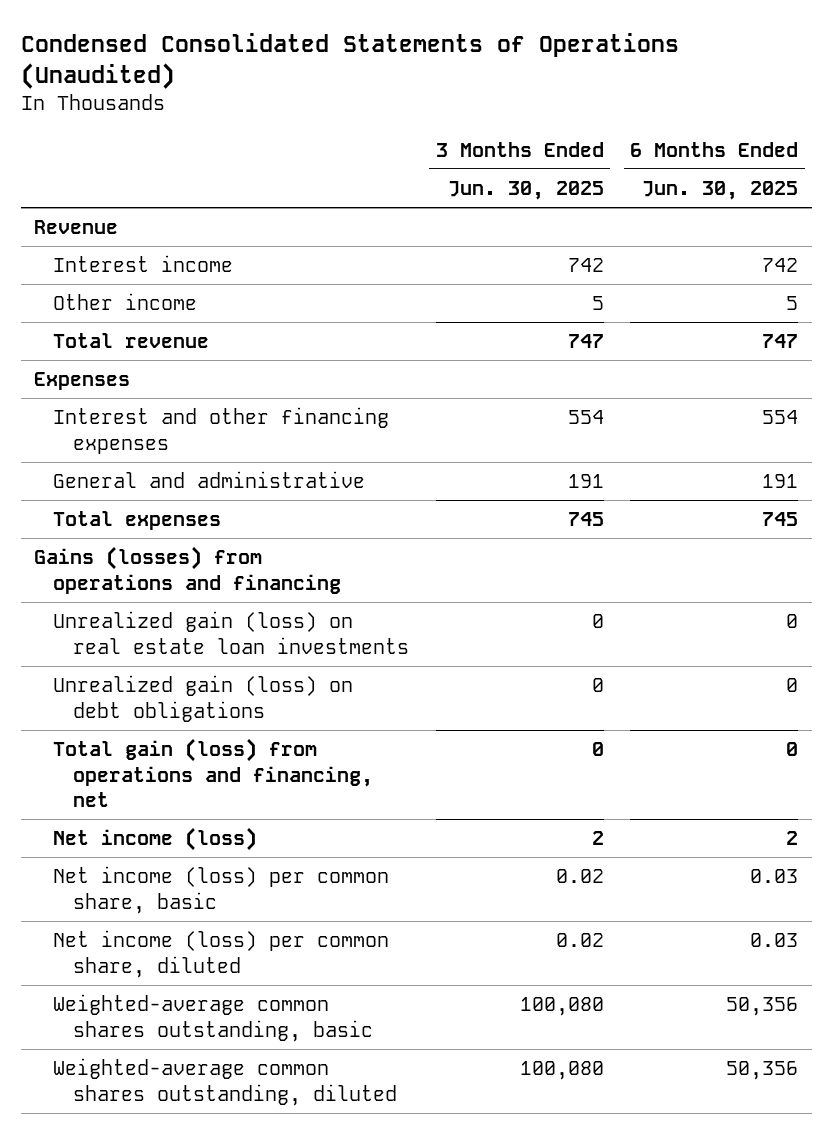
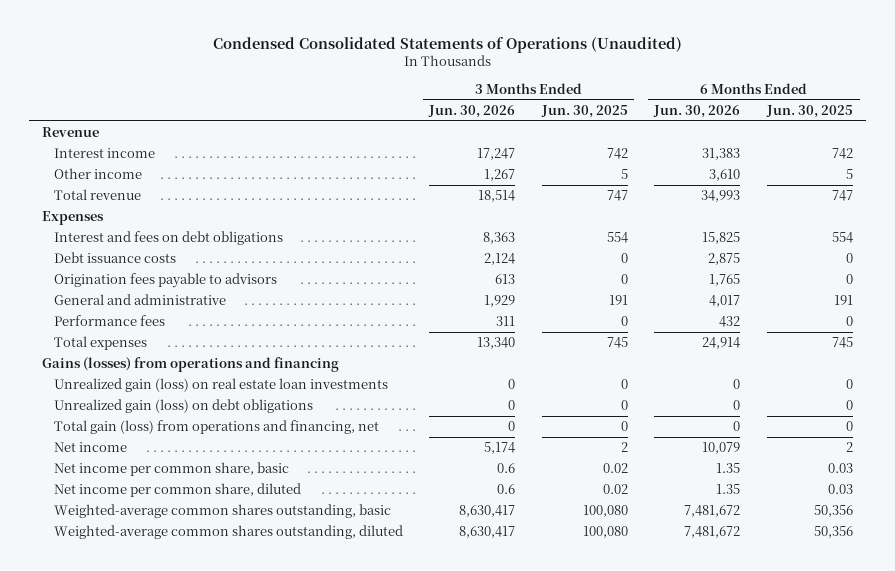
none -> [428,104,516,118] Jun. 30, 2026
none -> [653,104,741,118] Jun. 30, 2026
[53,407,390,454] Interest and other financing expenses -> [53,231,283,246] Interest and fees on debt obligations
none -> [53,252,176,264] Debt issuance costs
none -> [53,273,277,289] Origination fees payable to advisors
none -> [53,315,165,327] Performance fees
[53,827,258,852] Net income (loss) -> [53,442,127,453] Net income
[53,866,390,914] Net income (loss) per common share, basic -> [53,462,289,477] Net income per common share, basic
[53,930,390,978] Net income (loss) per common share, diluted -> [53,483,301,498] Net income per common share, diluted

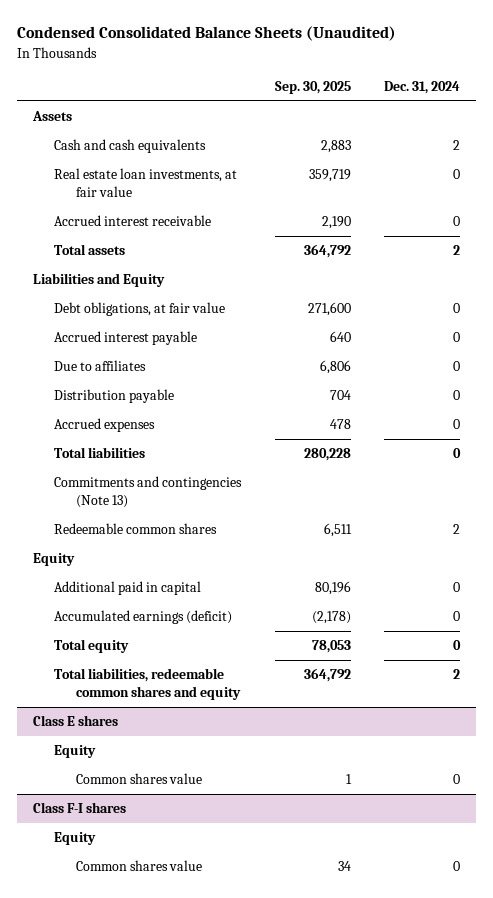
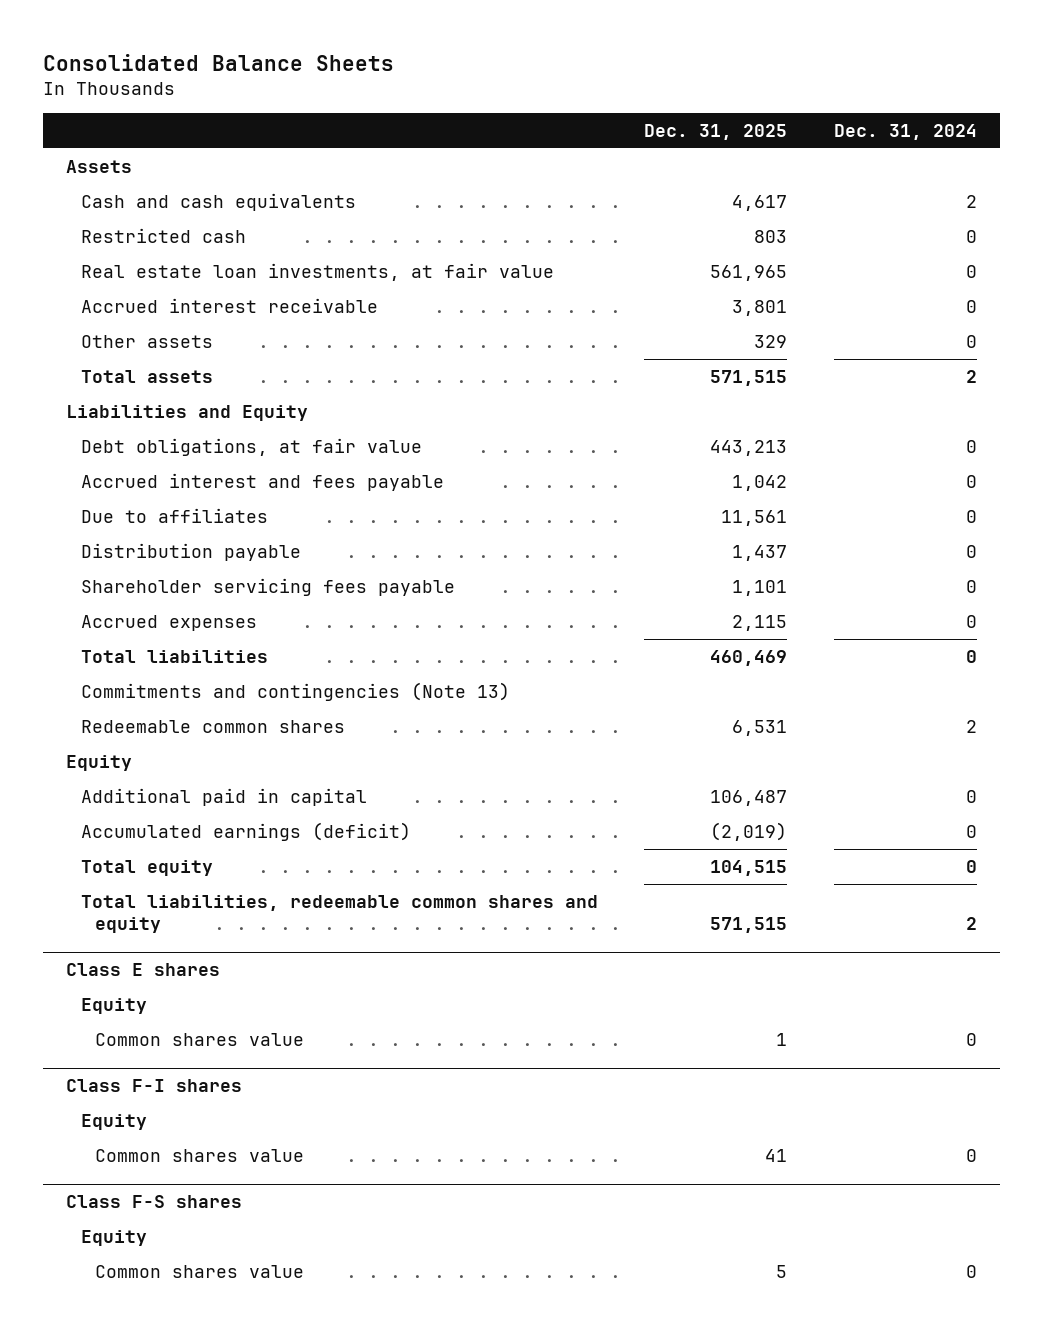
[16,26,396,42] Condensed Consolidated Balance Sheets (Unaudited) -> [42,53,394,71] Consolidated Balance Sheets
[274,80,351,94] Sep. 30, 2025 -> none
none -> [644,123,788,140] Dec. 31, 2025
none -> [80,227,246,243] Restricted cash
none -> [80,334,213,348] Other assets
[54,331,198,346] Accrued interest payable -> [80,472,444,491] Accrued interest and fees payable
none -> [80,577,455,596] Shareholder servicing fees payable
none -> [65,1195,242,1209] Class F-S shares
none -> [80,1229,147,1246] Equity
none -> [95,1264,305,1278] Common shares value

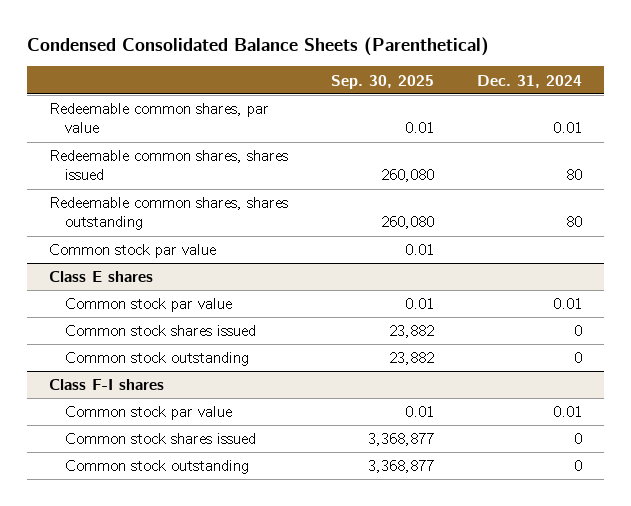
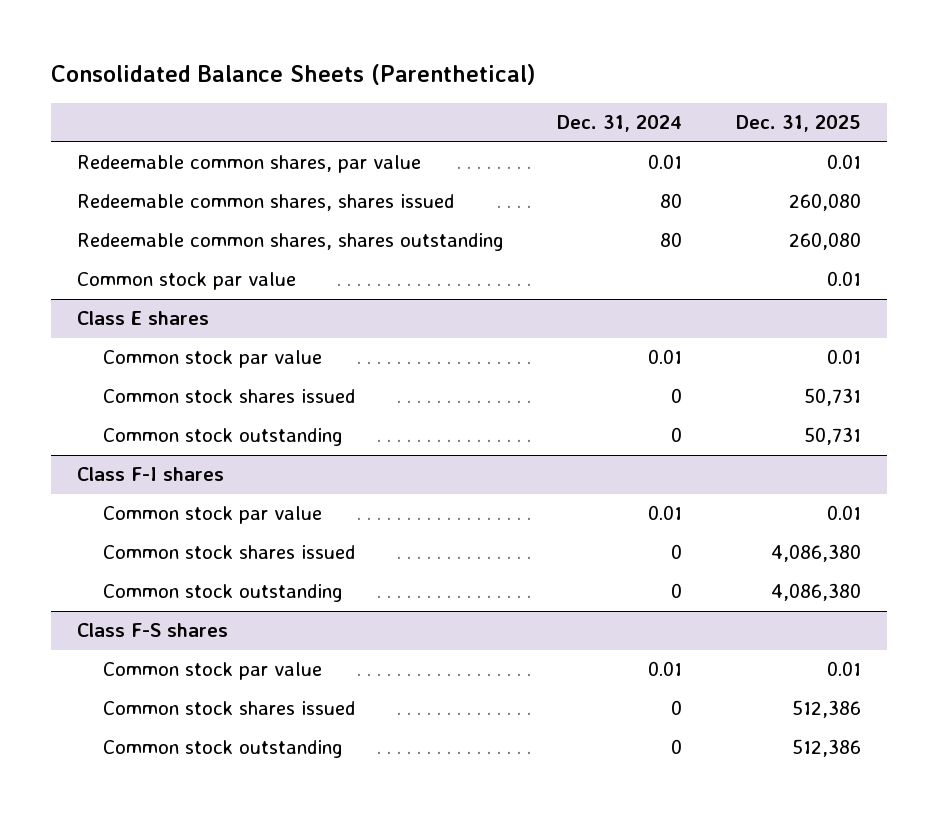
[27,37,490,57] Condensed Consolidated Balance Sheets (Parenthetical) -> [50,64,535,86] Consolidated Balance Sheets (Parenthetical)
[330,74,434,89] Sep. 30, 2025 -> none
none -> [735,115,861,133] Dec. 31, 2025
none -> [77,623,229,638] Class F-S shares
none -> [103,662,323,681] Common stock par value
none -> [103,701,356,716] Common stock shares issued
none -> [103,740,344,759] Common stock outstanding

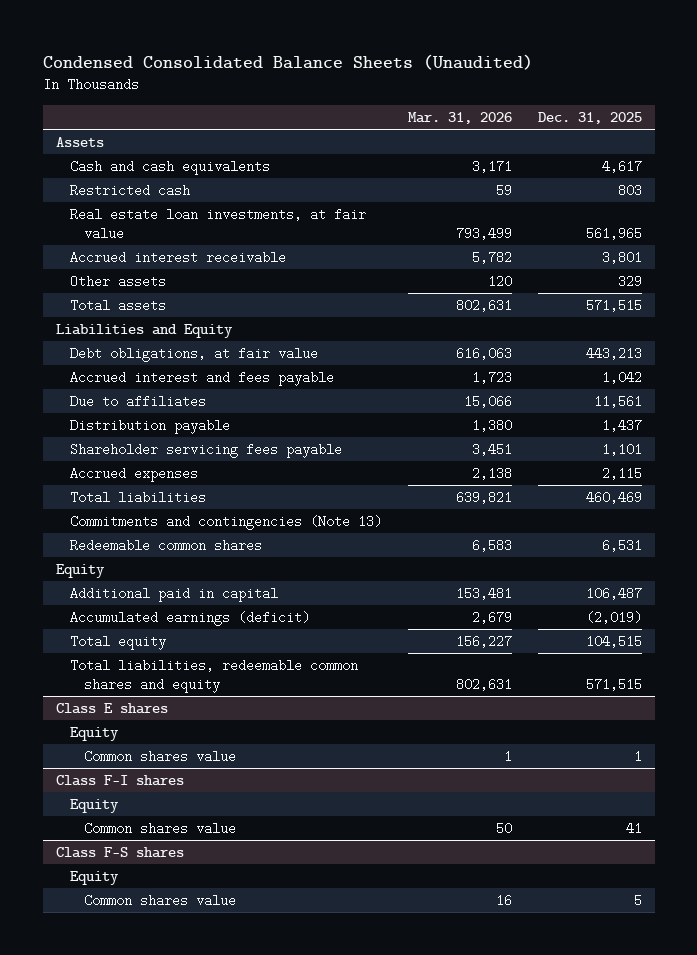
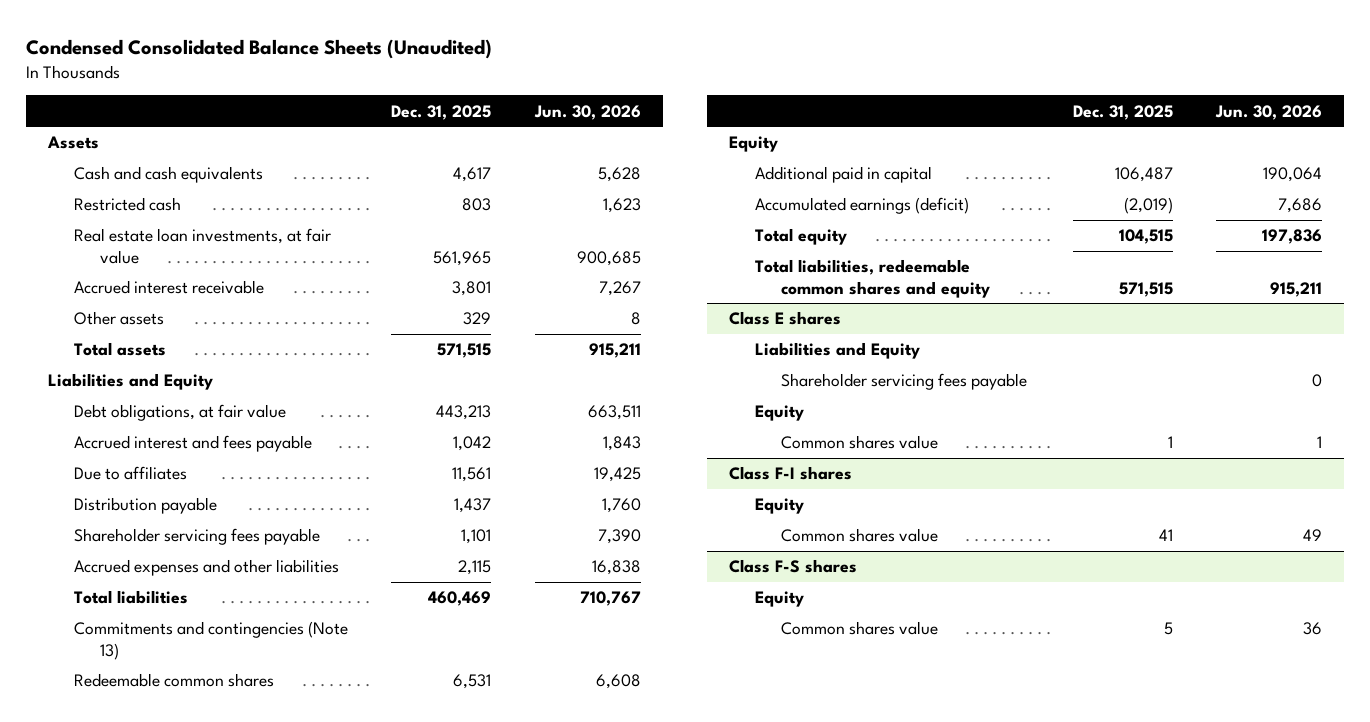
[407,112,512,125] Mar. 31, 2026 -> none
none -> [534,104,642,120] Jun. 30, 2026
[69,466,198,482] Accrued expenses -> [73,559,339,577] Accrued expenses and other liabilities
none -> [754,342,920,360] Liabilities and Equity
none -> [780,373,1027,391] Shareholder servicing fees payable

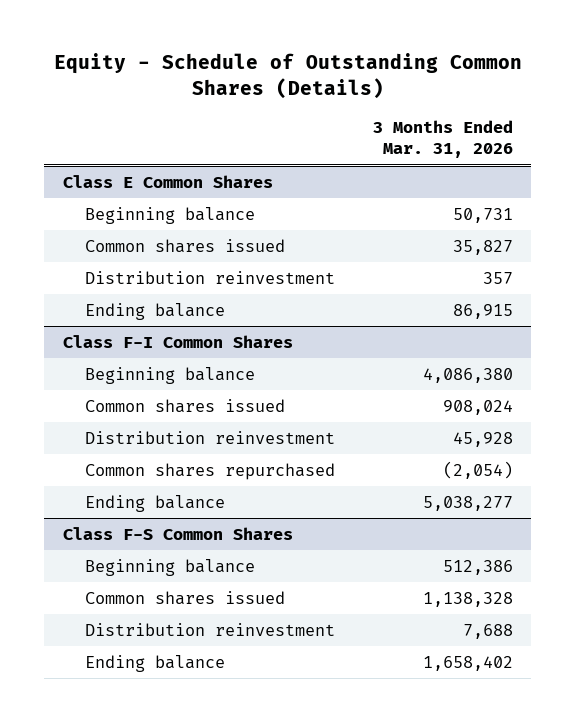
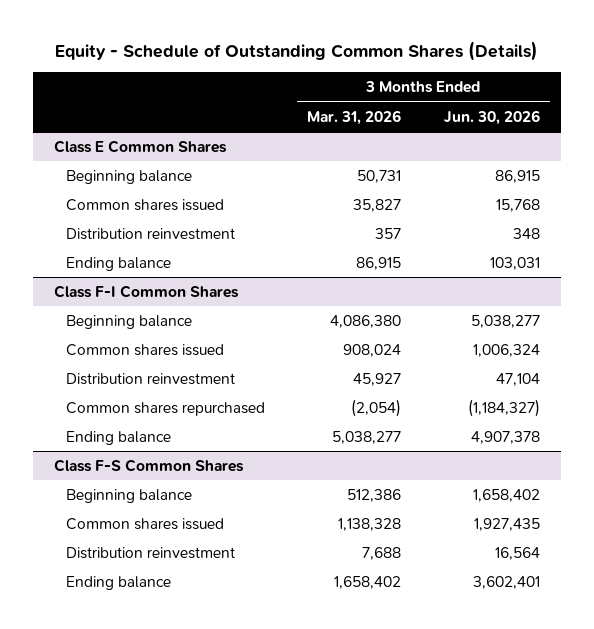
none -> [443,109,540,125] Jun. 30, 2026
[452,431,513,447] 45,928 -> [353,372,402,386] 45,927

